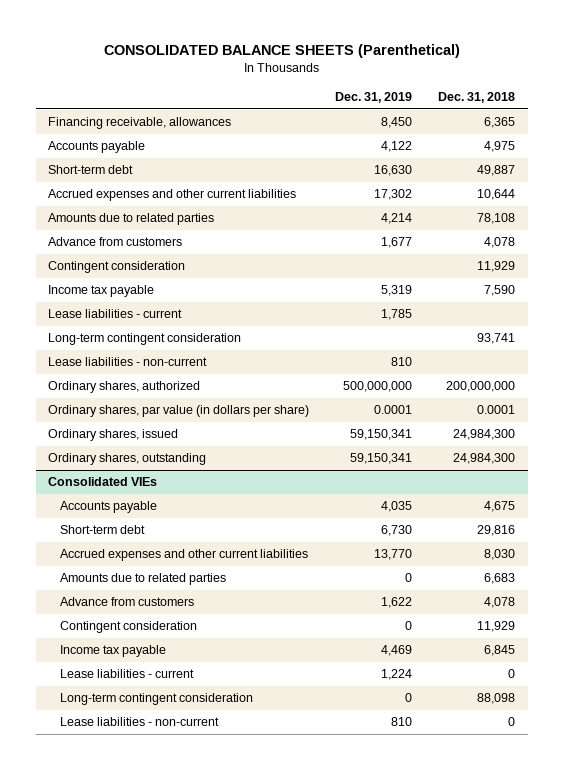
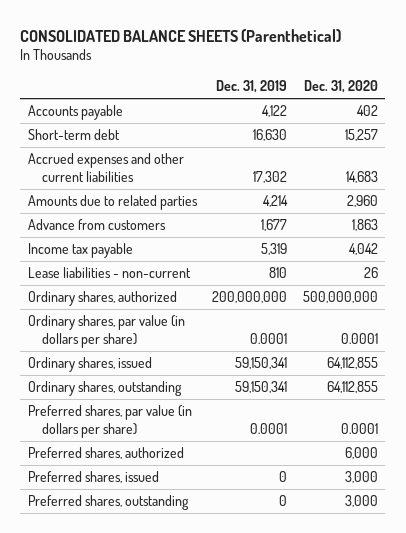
[438,92,516,104] Dec. 31, 2018 -> none
none -> [303,80,378,94] Dec. 31, 2020
[48,117,232,130] Financing receivable, allowances -> none
[48,261,186,274] Contingent consideration -> none
[48,309,183,319] Lease liabilities - current -> none
[48,333,242,346] Long-term contingent consideration -> none
[343,381,413,393] 500,000,000 -> [212,290,288,303] 200,000,000
[48,477,158,487] Consolidated VIEs -> none
[59,501,157,514] Accounts payable -> none
[59,525,145,535] Short-term debt -> none
[59,549,308,562] Accrued expenses and other current liabilities -> none
[59,573,226,586] Amounts due to related parties -> none
[59,597,194,607] Advance from customers -> none
[59,621,197,634] Contingent consideration -> none
[59,645,166,658] Income tax payable -> none
[59,669,194,679] Lease liabilities - current -> none
[59,693,253,706] Long-term contingent consideration -> none
[59,717,219,727] Lease liabilities - non-current -> none
none -> [27,404,192,438] Preferred shares, par value (in dollars per share)
none -> [27,446,184,459] Preferred shares, authorized
none -> [27,470,159,483] Preferred shares, issued
none -> [27,494,189,510] Preferred shares, outstanding

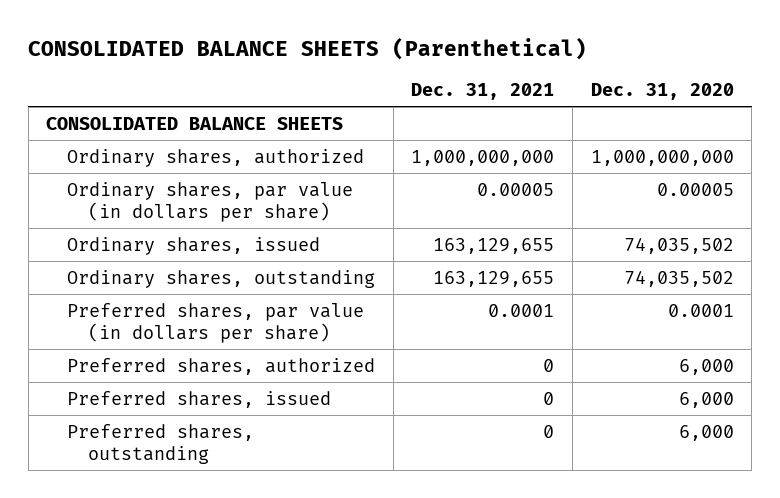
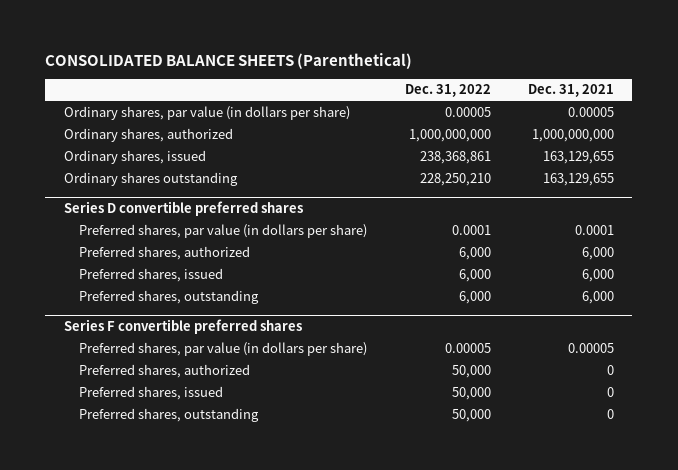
[590,83,734,101] Dec. 31, 2020 -> none
none -> [404,84,491,98] Dec. 31, 2022
[46,116,344,130] CONSOLIDATED BALANCE SHEETS -> none
[67,148,365,167] Ordinary shares, authorized -> [63,127,233,142] Ordinary shares, authorized
[67,269,376,288] Ordinary shares, outstanding -> [63,171,238,186] Ordinary shares outstanding
none -> [63,200,303,216] Series D convertible preferred shares
none -> [79,245,251,260] Preferred shares, authorized
none -> [79,267,224,282] Preferred shares, issued
none -> [79,289,260,304] Preferred shares, outstanding
none -> [63,318,302,334] Series F convertible preferred shares
none -> [79,341,368,356] Preferred shares, par value (in dollars per share)

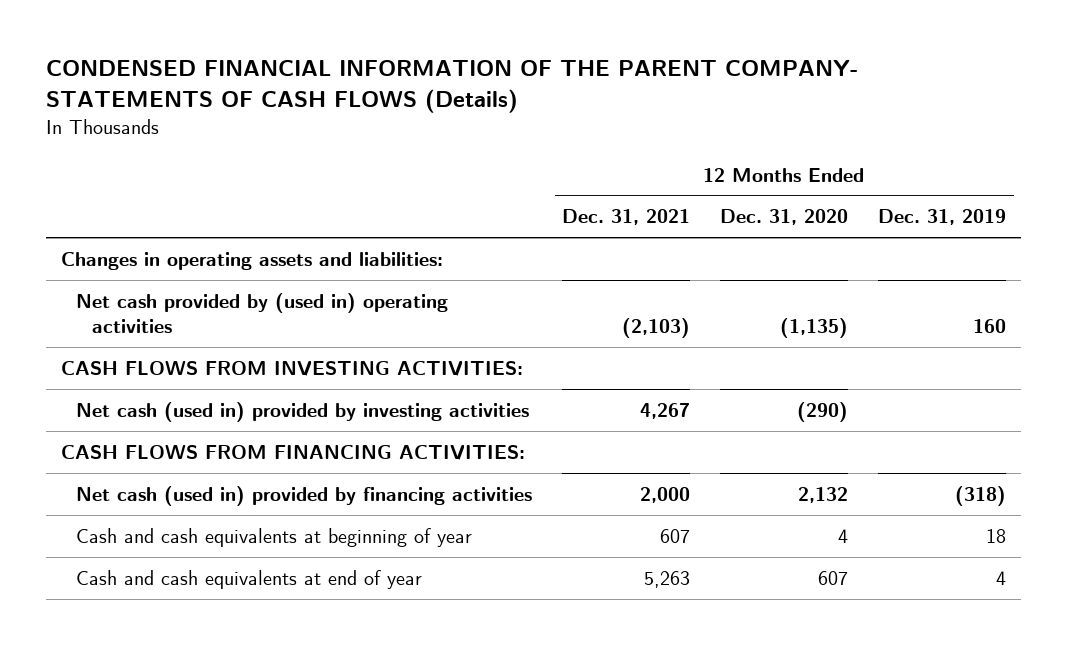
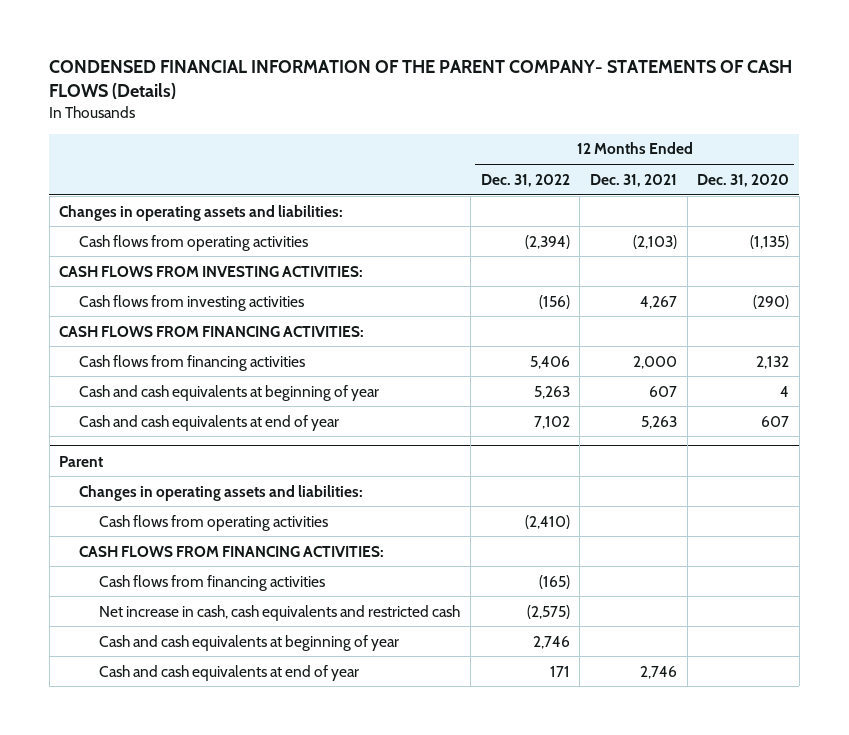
[878,209,1007,226] Dec. 31, 2019 -> none
none -> [480,173,570,187] Dec. 31, 2022
[76,292,449,334] Net cash provided by (used in) operating activities -> [79,234,309,251] Cash flows from operating activities
[76,401,530,422] Net cash (used in) provided by investing activities -> [79,294,305,311] Cash flows from investing activities
[76,485,533,506] Net cash (used in) provided by financing activities -> [79,354,306,371] Cash flows from financing activities
none -> [59,455,104,467] Parent
none -> [79,484,364,501] Changes in operating assets and liabilities:
none -> [99,514,329,531] Cash flows from operating activities
none -> [79,545,385,557] CASH FLOWS FROM FINANCING ACTIVITIES:
none -> [99,574,326,591] Cash flows from financing activities
none -> [99,604,461,621] Net increase in cash, cash equivalents and restricted cash
none -> [99,634,400,651] Cash and cash equivalents at beginning of year
none -> [99,664,360,681] Cash and cash equivalents at end of year

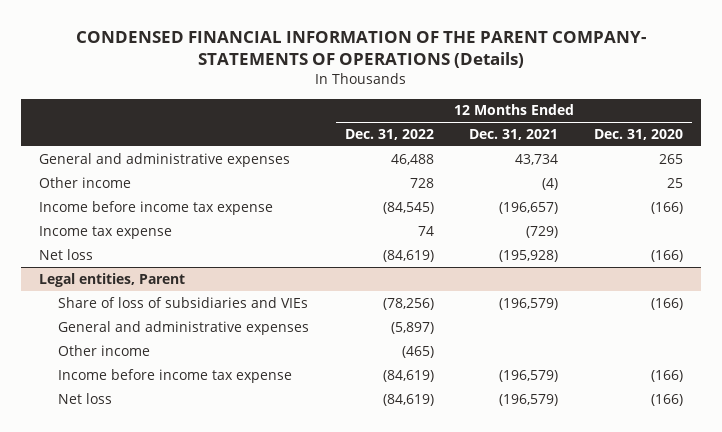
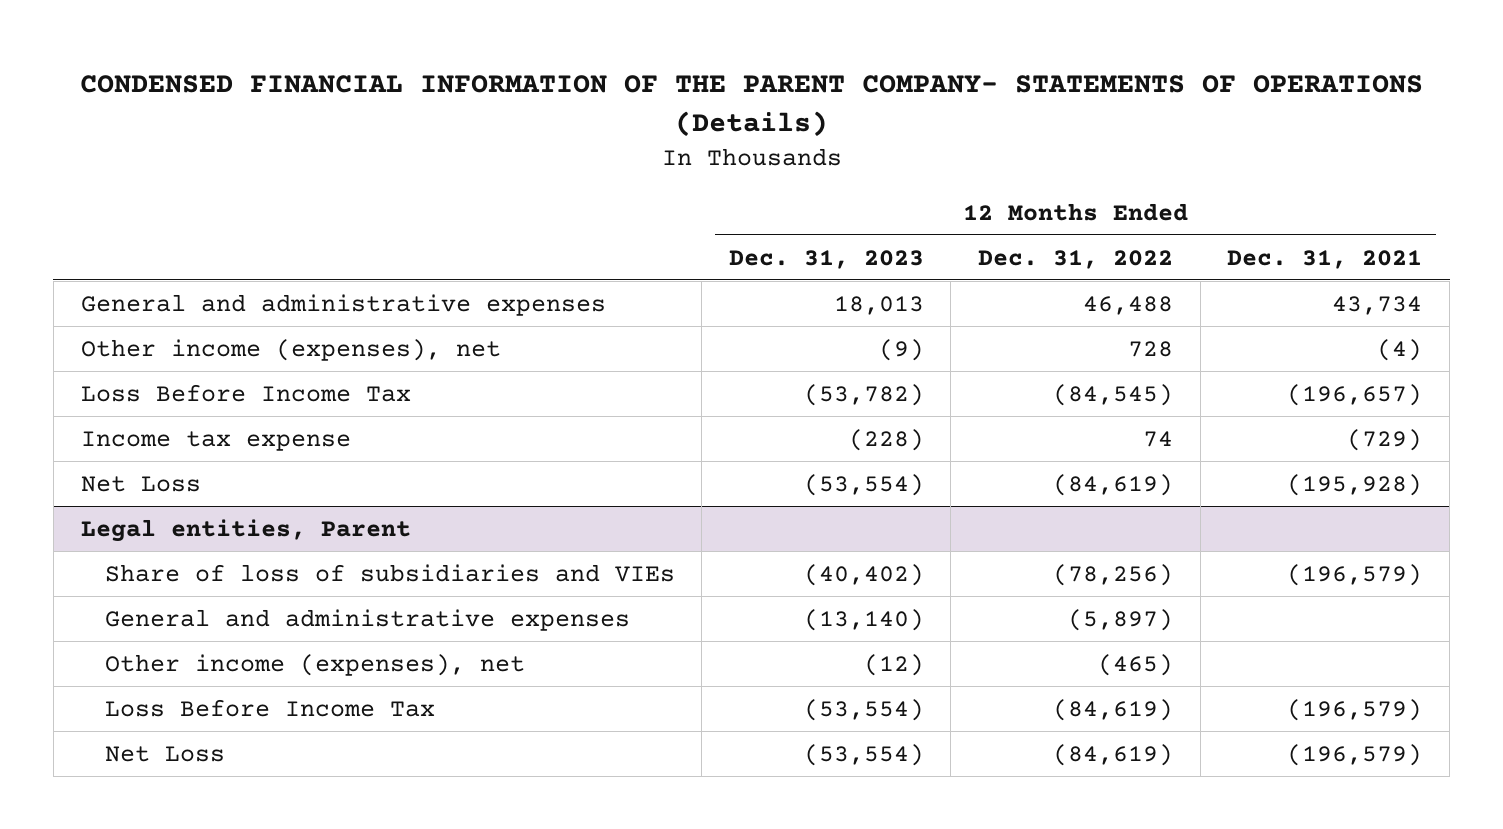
[594,129,684,141] Dec. 31, 2020 -> none
none -> [728,249,924,269] Dec. 31, 2023
[39,176,132,188] Other income -> [80,338,501,361] Other income (expenses), net
[39,200,274,215] Income before income tax expense -> [80,383,411,402] Loss Before Income Tax
[39,248,94,260] Net loss -> [80,475,201,492] Net Loss
[57,344,150,356] Other income -> [104,653,525,676] Other income (expenses), net
[57,368,292,383] Income before income tax expense -> [104,698,435,717] Loss Before Income Tax
[57,392,112,404] Net loss -> [104,745,225,762] Net Loss

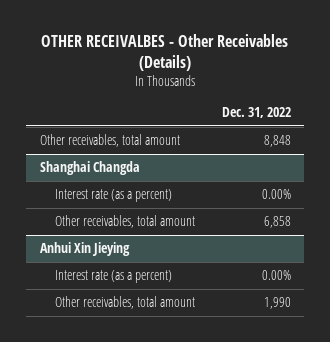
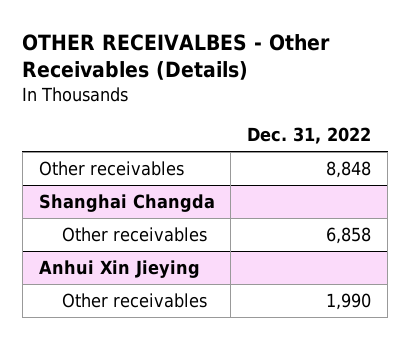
[39,134,180,148] Other receivables, total amount -> [38,160,184,176] Other receivables
[54,189,172,203] Interest rate (as a percent) -> none
[54,215,195,229] Other receivables, total amount -> [62,226,208,242] Other receivables
[54,270,172,284] Interest rate (as a percent) -> none
[54,296,195,310] Other receivables, total amount -> [62,292,208,308] Other receivables

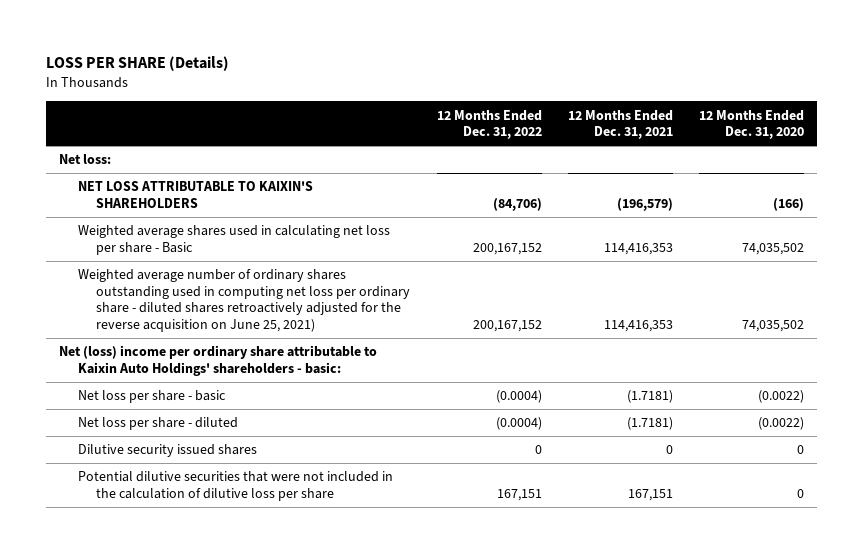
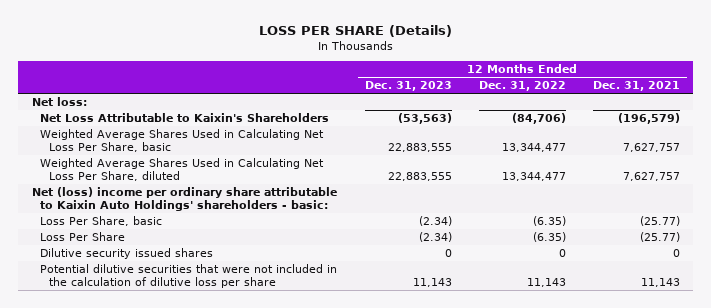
[699,109,805,140] 12 Months Ended Dec. 31, 2020 -> none
none -> [364,81,452,92] Dec. 31, 2023
[77,181,313,208] NET LOSS ATTRIBUTABLE TO KAIXIN'S SHAREHOLDERS -> [40,113,330,123] Net Loss Attributable to Kaixin's Shareholders
[77,225,390,255] Weighted average shares used in calculating net loss per share - Basic -> [40,129,325,152] Weighted Average Shares Used in Calculating Net Loss Per Share, basic
[472,242,542,255] 200,167,152 -> [501,142,566,152] 13,344,477
[603,242,673,255] 114,416,353 -> [622,142,680,152] 7,627,757
[77,269,411,333] Weighted average number of ordinary shares outstanding used in computing net loss per ordinary share - diluted shares retroactively adjusted for the reverse acquisition on June 25, 2021) -> [40,158,325,181] Weighted Average Shares Used in Calculating Net Loss Per Share, diluted
[472,320,542,333] 200,167,152 -> [501,171,566,181] 13,344,477
[603,320,673,333] 114,416,353 -> [622,171,680,181] 7,627,757
[77,390,226,404] Net loss per share - basic -> [40,216,163,227] Loss Per Share, basic
[495,390,542,404] (0.0004) -> [532,216,566,227] (6.35)
[626,390,673,404] (1.7181) -> [639,216,680,227] (25.77)
[77,417,238,431] Net loss per share - diluted -> [40,232,126,242] Loss Per Share
[495,417,542,431] (0.0004) -> [532,232,566,243] (6.35)
[626,417,673,431] (1.7181) -> [639,232,680,243] (25.77)
[496,488,542,501] 167,151 -> [526,277,566,287] 11,143
[627,488,673,501] 167,151 -> [640,277,680,287] 11,143

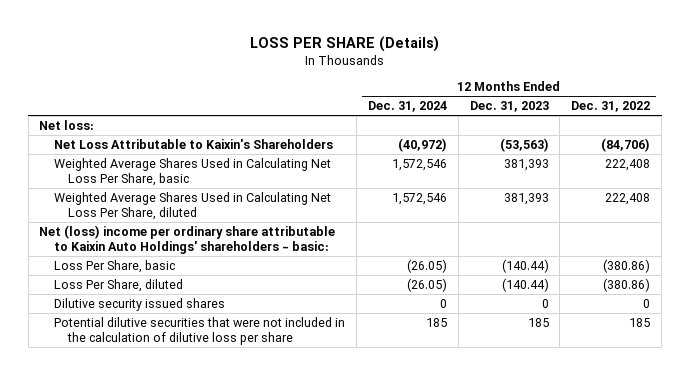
[592,81,680,92] Dec. 31, 2021 -> none
none -> [367,101,447,113] Dec. 31, 2024
[387,142,452,152] 22,883,555 -> [503,158,549,171] 381,393
[501,142,566,152] 13,344,477 -> [605,158,651,171] 222,408
[387,171,452,181] 22,883,555 -> [503,192,549,205] 381,393
[501,171,566,181] 13,344,477 -> [605,192,651,205] 222,408
[418,216,452,227] (2.34) -> [501,258,549,273] (140.44)
[532,216,566,227] (6.35) -> [603,258,651,273] (380.86)
[40,232,126,242] Loss Per Share -> [53,278,183,292] Loss Per Share, diluted
[418,232,452,243] (2.34) -> [501,277,549,292] (140.44)
[532,232,566,243] (6.35) -> [603,277,651,292] (380.86)
[412,277,452,287] 11,143 -> [527,317,549,327] 185
[526,277,566,287] 11,143 -> [629,317,651,327] 185

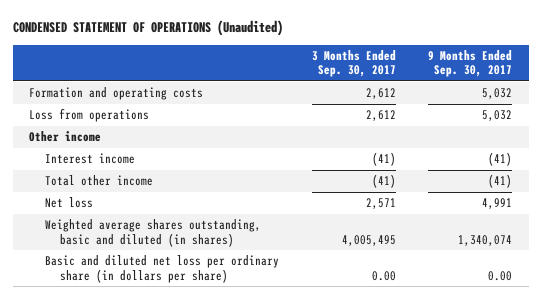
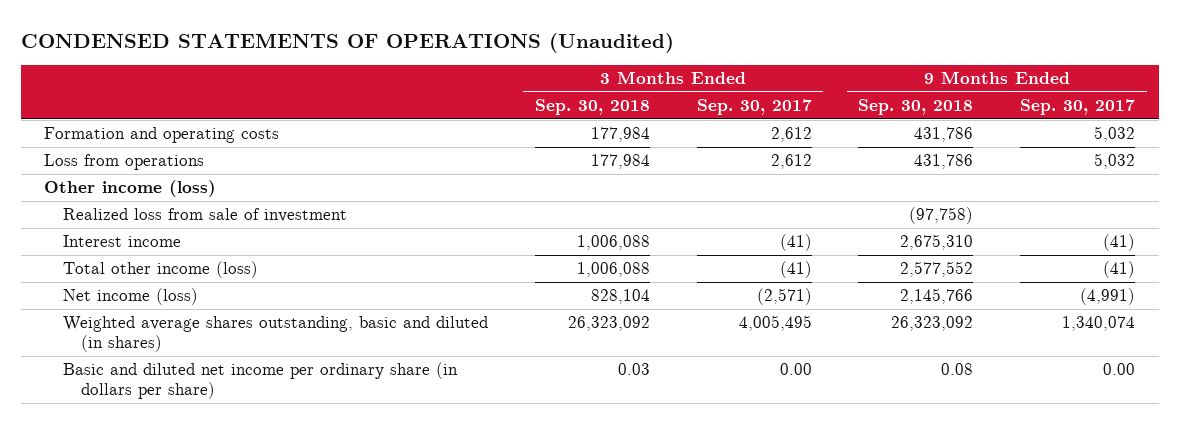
[13,20,284,37] CONDENSED STATEMENT OF OPERATIONS (Unaudited) -> [20,32,674,53] CONDENSED STATEMENTS OF OPERATIONS (Unaudited)
none -> [534,99,650,116] Sep. 30, 2018
none -> [858,99,974,116] Sep. 30, 2018
[29,131,102,143] Other income -> [44,180,217,198] Other income (loss)
none -> [62,208,347,223] Realized loss from sale of investment
[44,175,153,187] Total other income -> [62,261,258,279] Total other income (loss)
[44,197,93,209] Net loss -> [62,288,198,306] Net income (loss)
[365,198,396,210] 2,571 -> [756,288,812,306] (2,571)
[482,198,513,210] 4,991 -> [1080,288,1136,306] (4,991)
[44,255,279,283] Basic and diluted net loss per ordinary share (in dollars per share) -> [62,362,458,400] Basic and diluted net income per ordinary share (in dollars per share)

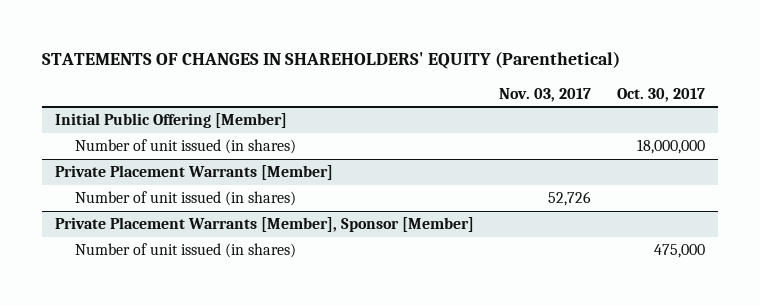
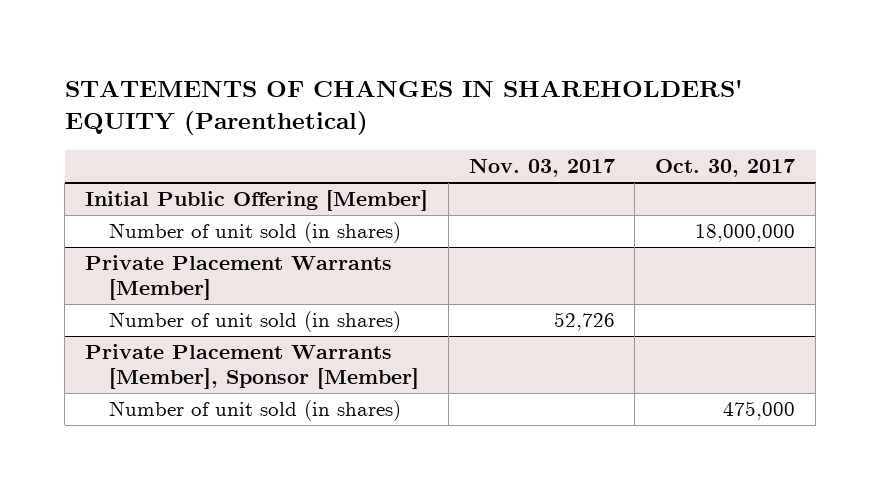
[74,139,296,155] Number of unit issued (in shares) -> [108,222,401,244] Number of unit sold (in shares)
[74,191,296,207] Number of unit issued (in shares) -> [108,311,401,333] Number of unit sold (in shares)
[74,243,296,259] Number of unit issued (in shares) -> [108,400,401,422] Number of unit sold (in shares)

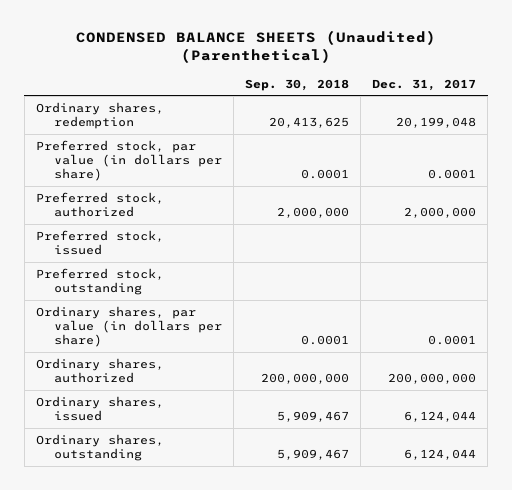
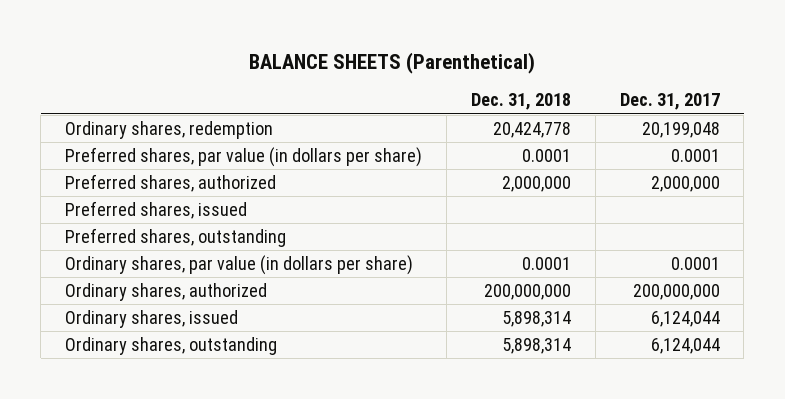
[76,30,437,64] CONDENSED BALANCE SHEETS (Unaudited) (Parenthetical) -> [249,51,536,74] BALANCE SHEETS (Parenthetical)
[245,78,350,91] Sep. 30, 2018 -> none
none -> [470,93,571,111] Dec. 31, 2018
[35,139,222,182] Preferred stock, par value (in dollars per share) -> [65,146,423,167] Preferred shares, par value (in dollars per share)
[35,191,164,218] Preferred stock, authorized -> [65,173,277,192] Preferred shares, authorized
[35,229,164,256] Preferred stock, issued -> [65,200,248,219] Preferred shares, issued
[35,267,164,296] Preferred stock, outstanding -> [65,227,287,247] Preferred shares, outstanding

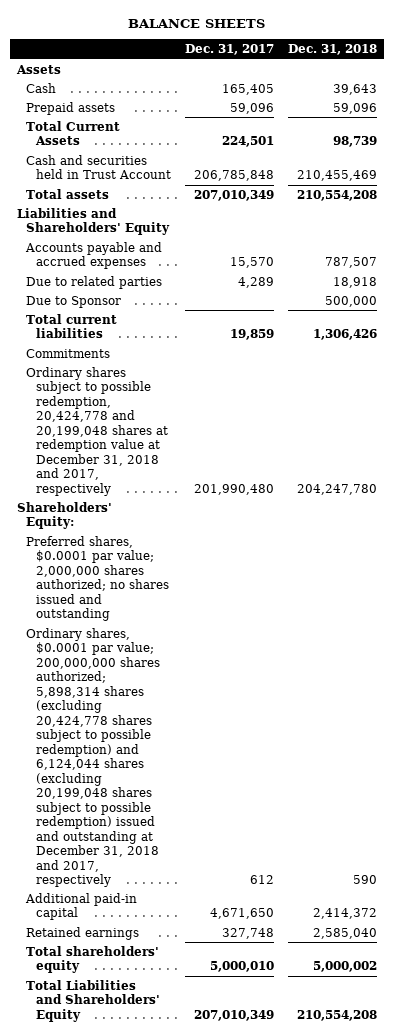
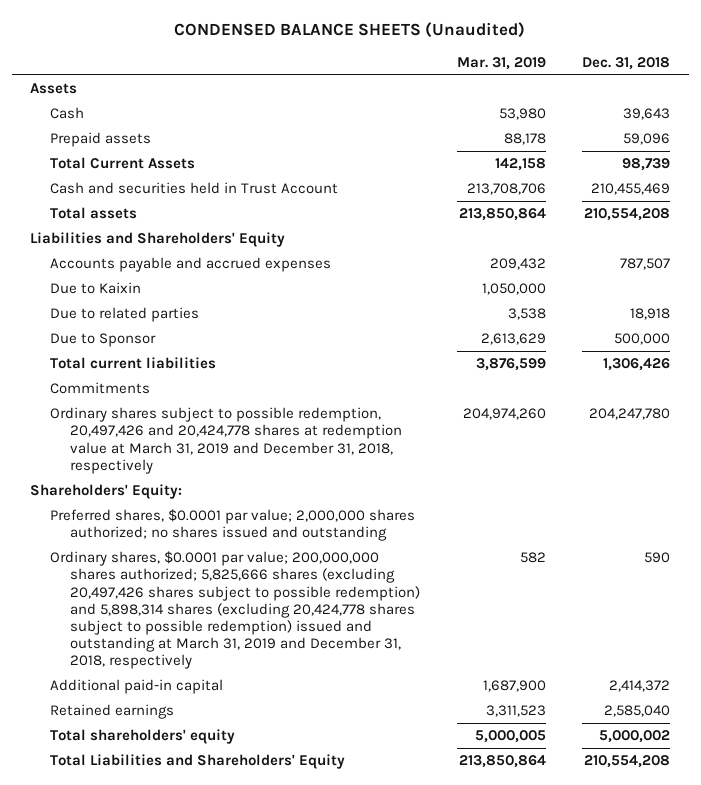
[128,18,266,28] BALANCE SHEETS -> [174,21,526,38] CONDENSED BALANCE SHEETS (Unaudited)
[184,44,274,56] Dec. 31, 2017 -> none
none -> [456,56,546,70] Mar. 31, 2019
none -> [50,282,142,295] Due to Kaixin
[26,366,168,496] Ordinary shares subject to possible redemption, 20,424,778 and 20,199,048 shares at redemption value at December 31, 2018 and 2017, respectively -> [50,407,403,474] Ordinary shares subject to possible redemption, 20,497,426 and 20,424,778 shares at redemption value at March 31, 2019 and December 31, 2018, respectively
[26,627,160,888] Ordinary shares, $0.0001 par value; 200,000,000 shares authorized; 5,898,314 shares (excluding 20,424,778 shares subject to possible redemption) and 6,124,044 shares (excluding 20,199,048 shares subject to possible redemption) issued and outstanding at December 31, 2018 and 2017, respectively -> [50,551,421,670] Ordinary shares, $0.0001 par value; 200,000,000 shares authorized; 5,825,666 shares (excluding 20,497,426 shares subject to possible redemption) and 5,898,314 shares (excluding 20,424,778 shares subject to possible redemption) issued and outstanding at March 31, 2019 and December 31, 2018, respectively

